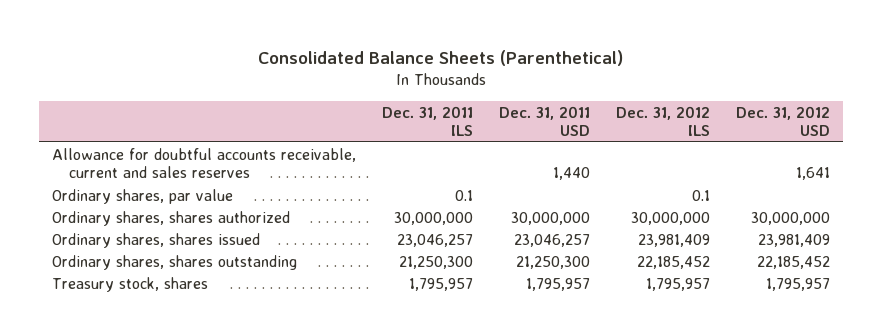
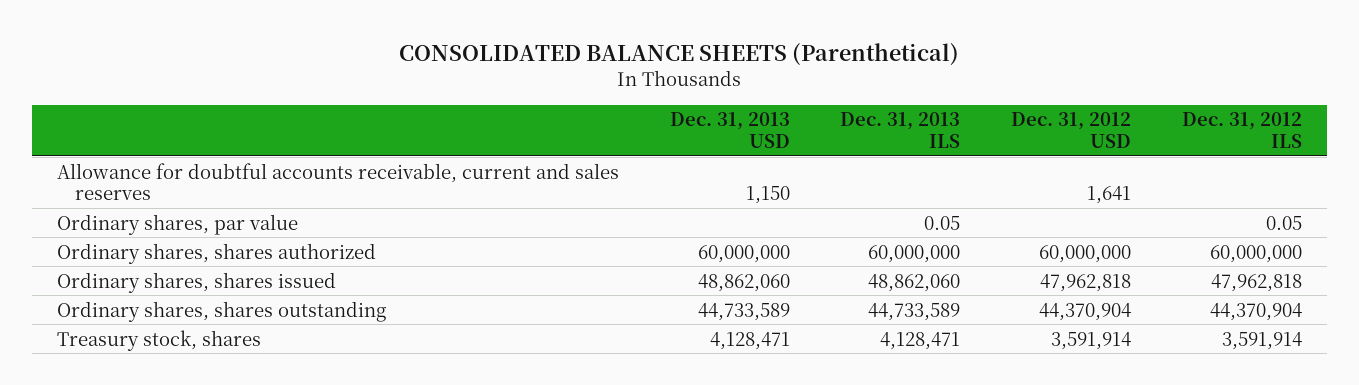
[257,49,623,66] Consolidated Balance Sheets (Parenthetical) -> [399,42,960,66] CONSOLIDATED BALANCE SHEETS (Parenthetical)
[382,105,474,137] Dec. 31, 2011 ILS -> none
[498,105,590,137] Dec. 31, 2011 USD -> none
none -> [669,112,790,149] Dec. 31, 2013 USD
none -> [840,112,961,149] Dec. 31, 2013 ILS
[691,189,710,201] 0.1 -> [1265,215,1302,230] 0.05
[630,211,710,225] 30,000,000 -> [1209,244,1302,263] 60,000,000
[750,211,830,225] 30,000,000 -> [1039,244,1132,263] 60,000,000
[637,233,710,247] 23,981,409 -> [1210,273,1302,292] 47,962,818
[757,233,830,247] 23,981,409 -> [1040,273,1132,292] 47,962,818
[636,255,710,269] 22,185,452 -> [1209,302,1302,321] 44,370,904
[756,255,830,269] 22,185,452 -> [1039,302,1132,321] 44,370,904
[645,277,710,291] 1,795,957 -> [1221,331,1302,350] 3,591,914
[765,277,830,291] 1,795,957 -> [1051,331,1132,350] 3,591,914

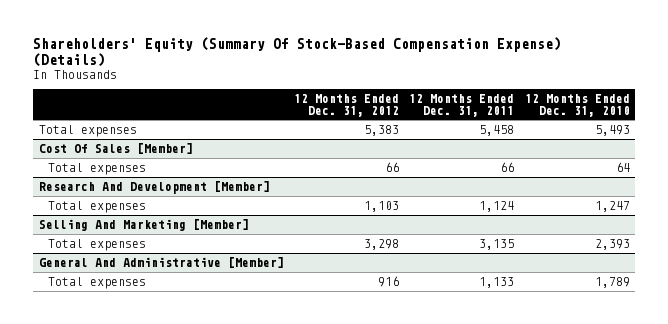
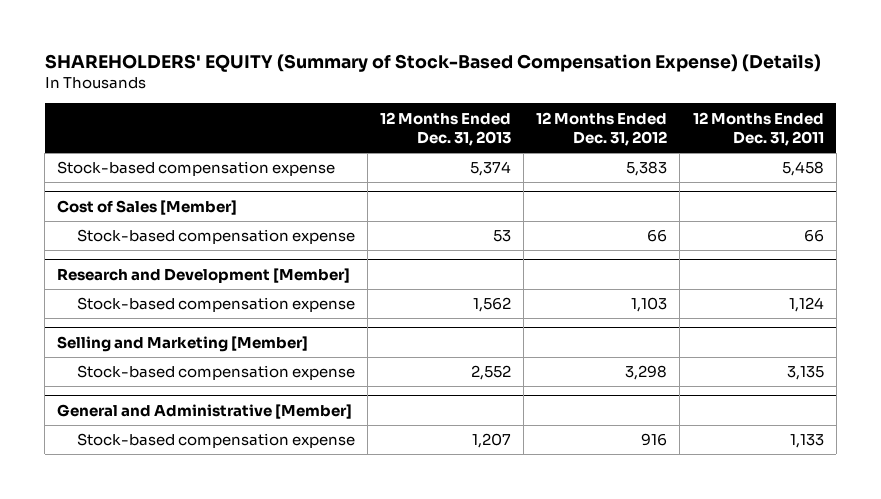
[33,37,562,67] Shareholders' Equity (Summary Of Stock-Based Compensation Expense) (Details) -> [44,54,821,73] SHAREHOLDERS' EQUITY (Summary of Stock-Based Compensation Expense) (Details)
[524,93,630,117] 12 Months Ended Dec. 31, 2010 -> none
none -> [380,111,512,147] 12 Months Ended Dec. 31, 2013
[38,125,137,138] Total expenses -> [57,161,336,177] Stock-based compensation expense
[38,143,193,155] Cost Of Sales [Member] -> [57,199,238,215] Cost of Sales [Member]
[48,163,147,176] Total expenses -> [76,229,355,245] Stock-based compensation expense
[38,181,270,195] Research And Development [Member] -> [57,267,351,283] Research and Development [Member]
[48,201,147,214] Total expenses -> [76,297,355,313] Stock-based compensation expense
[38,219,249,232] Selling And Marketing [Member] -> [57,335,309,352] Selling and Marketing [Member]
[48,239,147,252] Total expenses -> [76,365,355,381] Stock-based compensation expense
[38,257,284,269] General And Administrative [Member] -> [57,403,353,419] General and Administrative [Member]
[48,277,147,290] Total expenses -> [76,433,355,449] Stock-based compensation expense

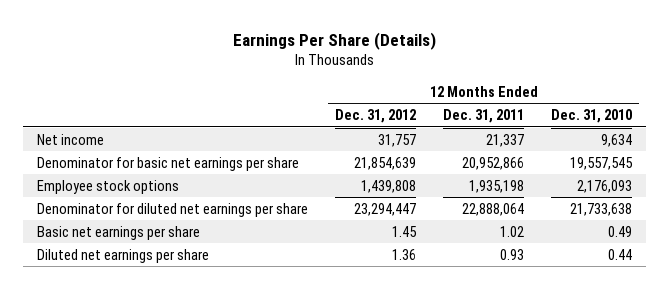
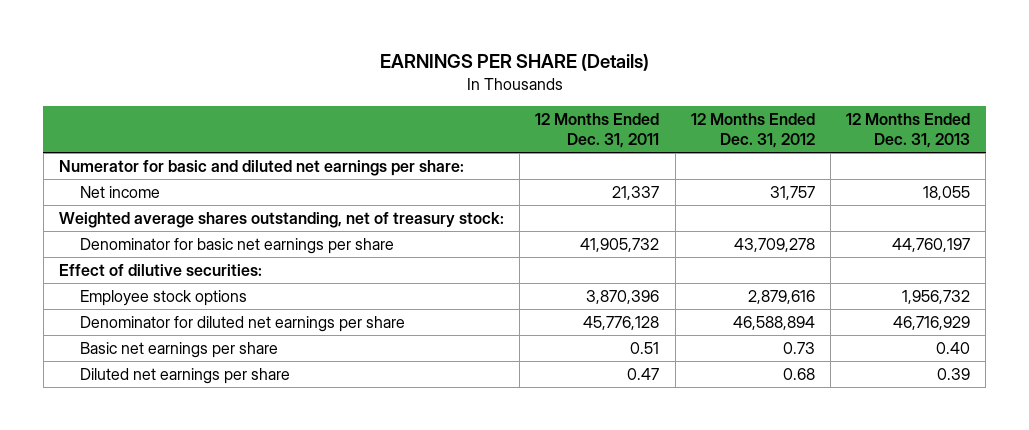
[232,31,436,50] Earnings Per Share (Details) -> [379,54,649,72] EARNINGS PER SHARE (Details)
[551,109,633,124] Dec. 31, 2010 -> none
none -> [846,112,971,149] 12 Months Ended Dec. 31, 2013
none -> [59,159,465,176] Numerator for basic and diluted net earnings per share:
none -> [59,211,505,228] Weighted average shares outstanding, net of treasury stock:
[353,156,416,170] 21,854,639 -> [733,237,815,252] 43,709,278
[462,156,525,170] 20,952,866 -> [580,237,660,252] 41,905,732
none -> [59,263,263,276] Effect of dilutive securities:
[360,179,416,193] 1,439,808 -> [747,289,815,304] 2,879,616
[469,179,525,193] 1,935,198 -> [586,289,660,304] 3,870,396
[353,202,416,216] 23,294,447 -> [732,315,815,330] 46,588,894
[462,202,525,216] 22,888,064 -> [583,315,660,330] 45,776,128
[391,225,417,237] 1.45 -> [782,341,815,354] 0.73
[500,225,525,237] 1.02 -> [630,341,660,354] 0.51
[391,248,416,260] 1.36 -> [782,367,815,380] 0.68
[500,248,525,260] 0.93 -> [627,367,660,380] 0.47

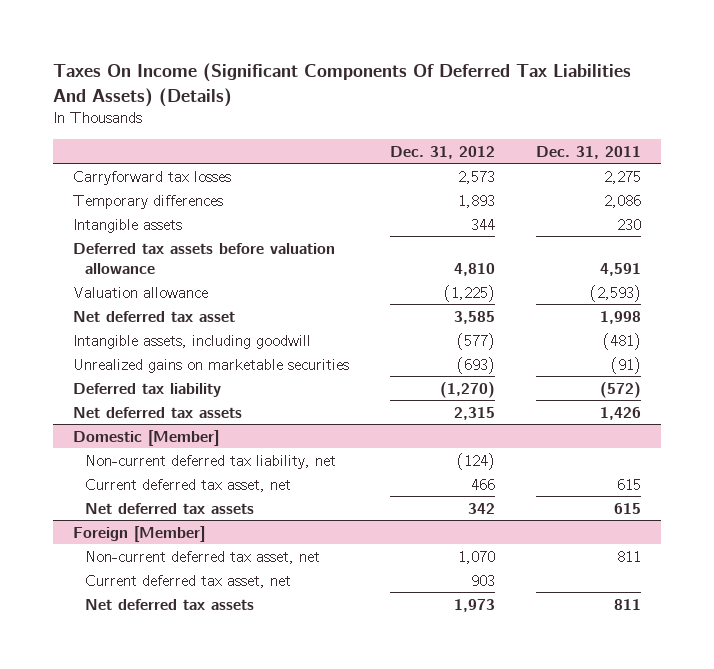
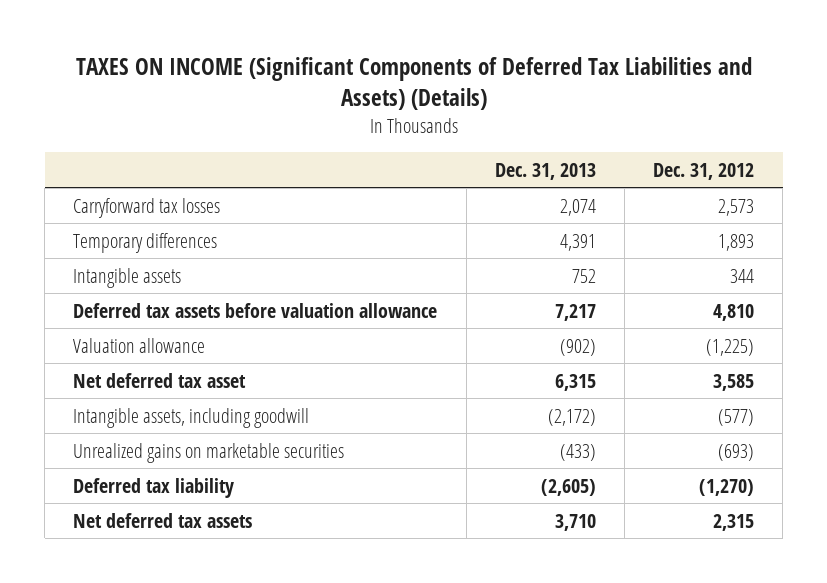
[52,63,631,107] Taxes On Income (Significant Components Of Deferred Tax Liabilities And Assets) (Details) -> [75,57,752,110] TAXES ON INCOME (Significant Components of Deferred Tax Liabilities and Assets) (Details)
[535,145,641,159] Dec. 31, 2011 -> none
none -> [494,162,596,180] Dec. 31, 2013
[73,429,220,446] Domestic [Member] -> none
[85,454,337,469] Non-current deferred tax liability, net -> none
[85,478,292,492] Current deferred tax asset, net -> none
[85,502,255,514] Net deferred tax assets -> none
[73,525,206,542] Foreign [Member] -> none
[85,550,321,564] Non-current deferred tax asset, net -> none
[85,574,292,588] Current deferred tax asset, net -> none
[85,598,255,610] Net deferred tax assets -> none

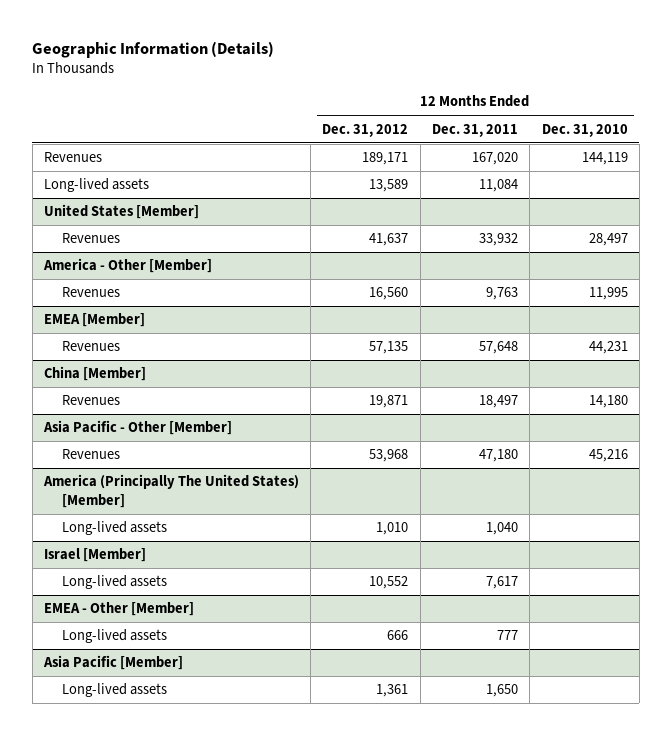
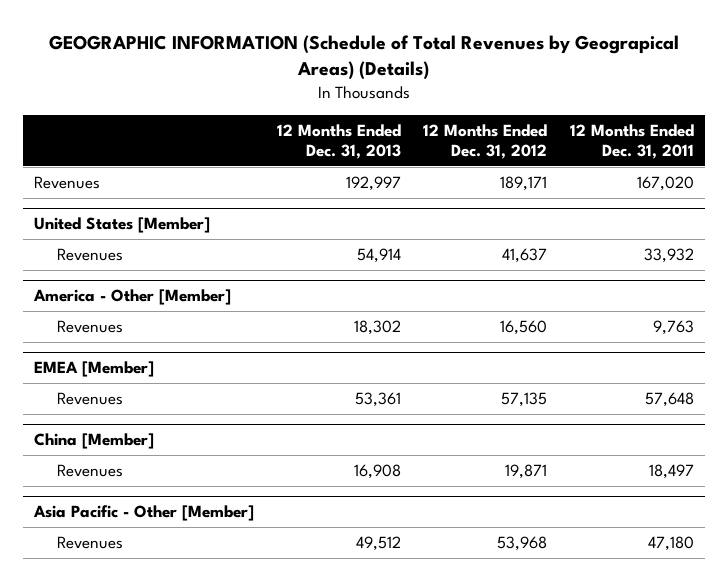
[32,41,275,59] Geographic Information (Details) -> [48,34,679,81] GEOGRAPHIC INFORMATION (Schedule of Total Revenues by Geograpical Areas) (Details)
[541,123,628,137] Dec. 31, 2010 -> none
none -> [276,123,401,160] 12 Months Ended Dec. 31, 2013
[43,178,149,193] Long-lived assets -> none
[42,474,299,508] America (Principally The United States) [Member] -> none
[62,521,168,536] Long-lived assets -> none
[43,548,146,563] Israel [Member] -> none
[62,575,168,590] Long-lived assets -> none
[43,602,194,617] EMEA - Other [Member] -> none
[62,629,168,644] Long-lived assets -> none
[42,655,183,671] Asia Pacific [Member] -> none
[62,683,168,698] Long-lived assets -> none

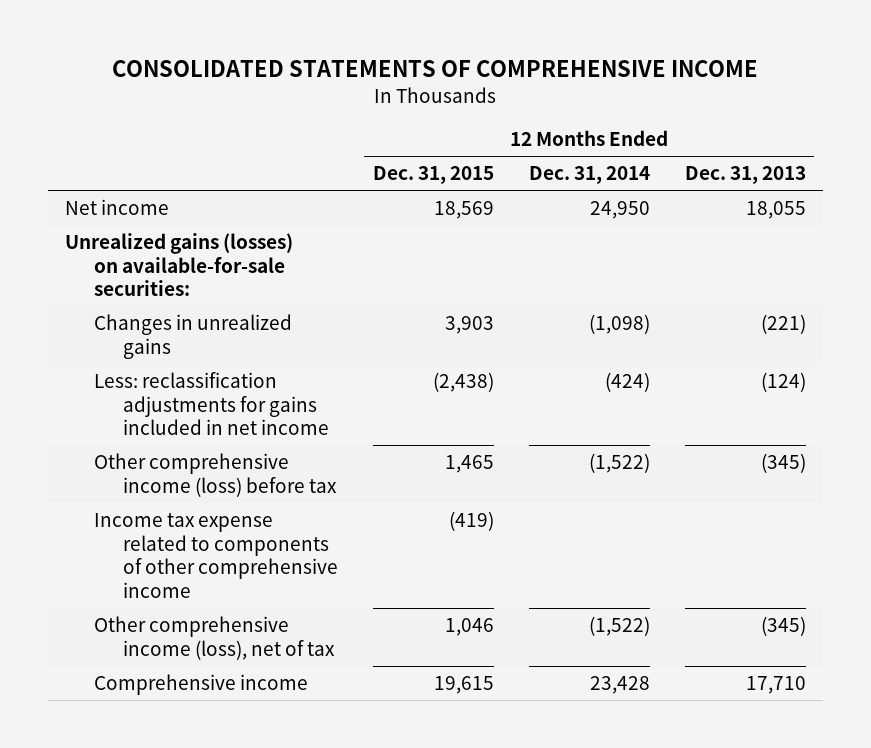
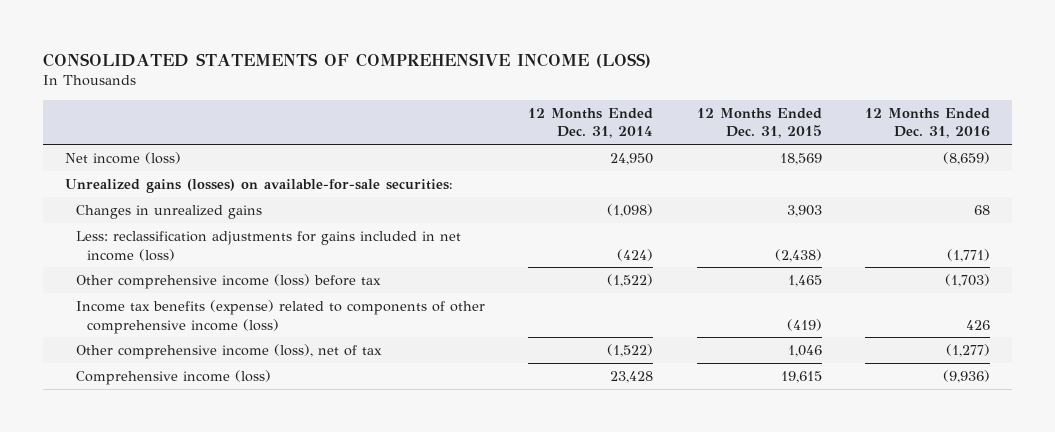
[112,60,759,78] CONSOLIDATED STATEMENTS OF COMPREHENSIVE INCOME -> [42,52,651,68] CONSOLIDATED STATEMENTS OF COMPREHENSIVE INCOME (LOSS)
[684,166,806,185] Dec. 31, 2013 -> none
none -> [865,107,991,139] 12 Months Ended Dec. 31, 2016
[65,199,170,216] Net income -> [64,151,181,164] Net income (loss)
[94,372,330,436] Less: reclassification adjustments for gains included in net income -> [75,230,461,261] Less: reclassification adjustments for gains included in net income (loss)
[94,513,339,598] Income tax expense related to components of other comprehensive income -> [75,299,485,334] Income tax benefits (expense) related to components of other comprehensive income (loss)
[94,674,309,696] Comprehensive income -> [75,369,271,385] Comprehensive income (loss)

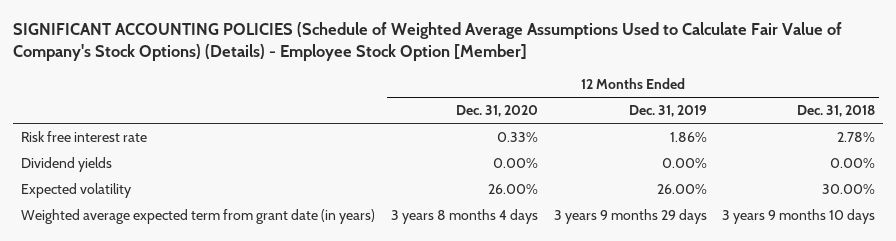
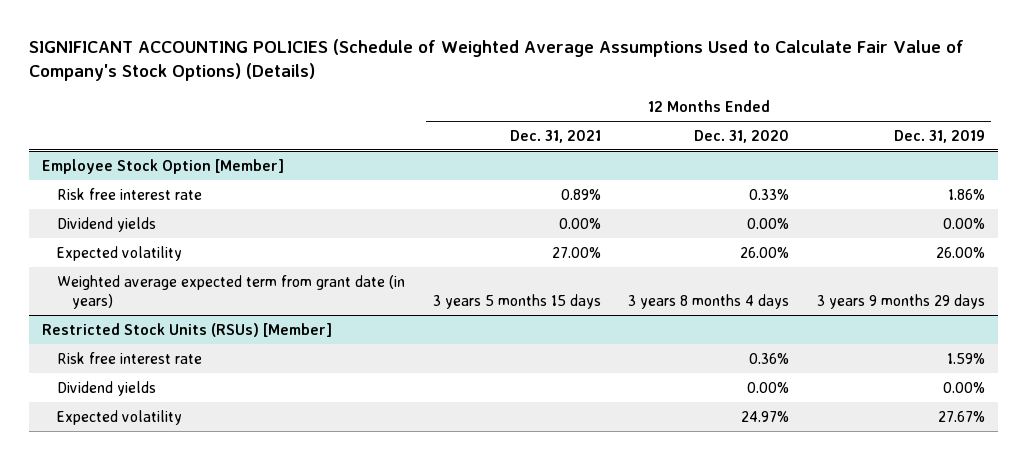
[12,21,842,61] SIGNIFICANT ACCOUNTING POLICIES (Schedule of Weighted Average Assumptions Used to Calculate Fair Value of Company's Stock Options) (Details) - Employee Stock Option [Member] -> [28,38,964,81] SIGNIFICANT ACCOUNTING POLICIES (Schedule of Weighted Average Assumptions Used to Calculate Fair Value of Company's Stock Options) (Details)
[797,104,876,117] Dec. 31, 2018 -> none
none -> [509,129,601,143] Dec. 31, 2021
none -> [42,158,285,174] Employee Stock Option [Member]
none -> [42,322,333,337] Restricted Stock Units (RSUs) [Member]
none -> [57,351,203,364] Risk free interest rate
none -> [57,380,157,396] Dividend yields
none -> [57,409,183,425] Expected volatility

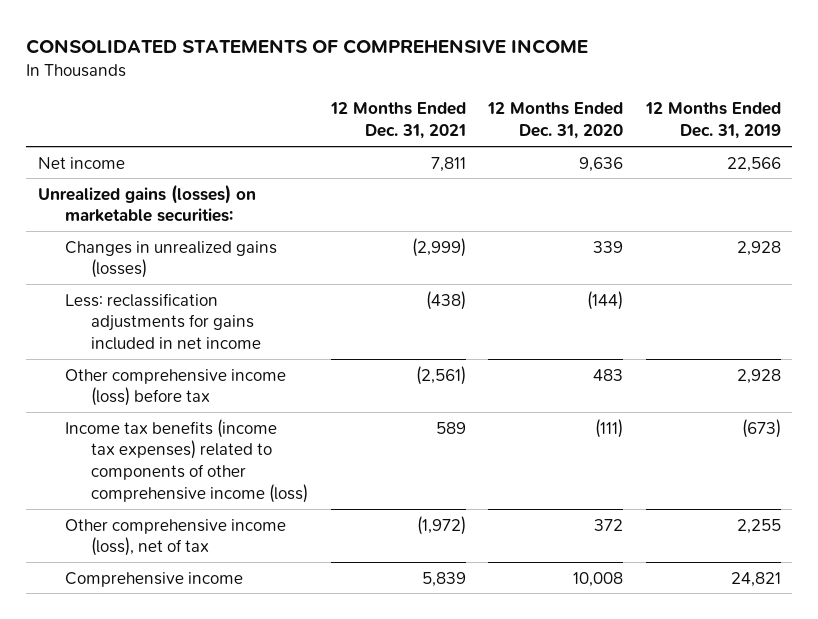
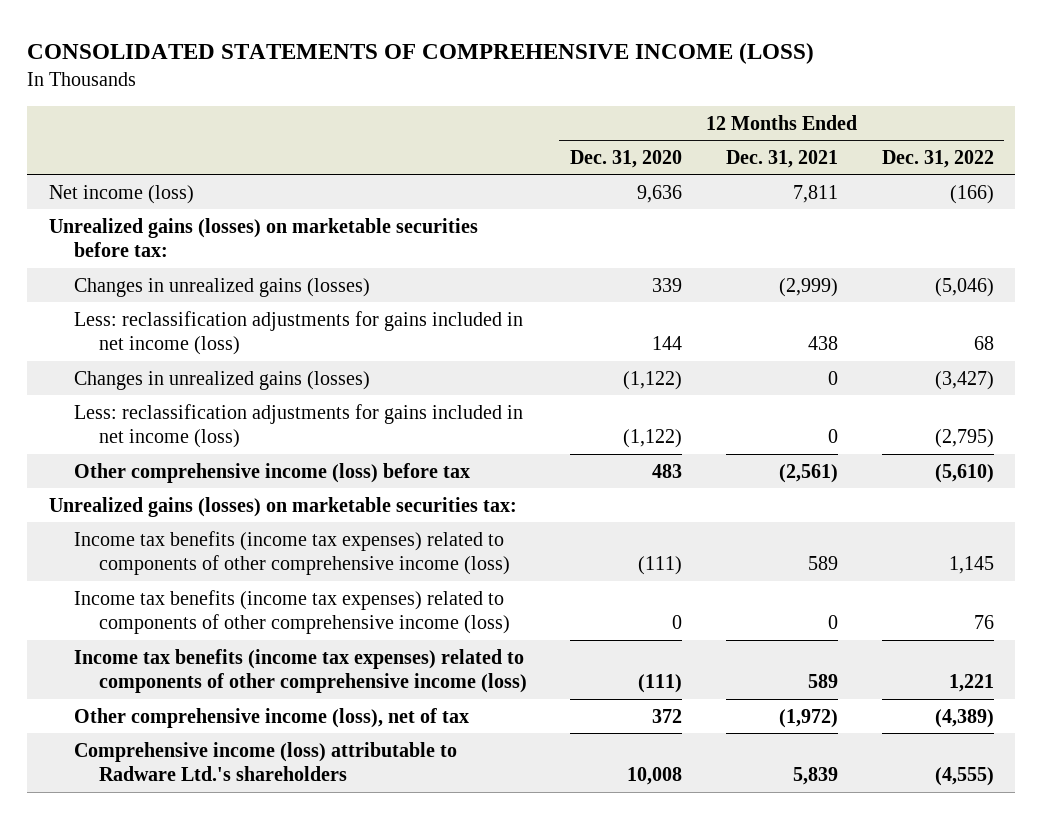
[26,38,589,54] CONSOLIDATED STATEMENTS OF COMPREHENSIVE INCOME -> [27,42,815,64] CONSOLIDATED STATEMENTS OF COMPREHENSIVE INCOME (LOSS)
[644,102,781,140] 12 Months Ended Dec. 31, 2019 -> none
none -> [881,149,994,168] Dec. 31, 2022
[37,156,125,169] Net income -> [49,184,195,204] Net income (loss)
[37,183,256,223] Unrealized gains (losses) on marketable securities: -> [49,217,479,258] Unrealized gains (losses) on marketable securities before tax:
[64,292,262,351] Less: reclassification adjustments for gains included in net income -> [74,310,524,356] Less: reclassification adjustments for gains included in net income (loss)
[425,290,466,310] (438) -> [807,336,838,351] 438
[587,290,624,310] (144) -> [652,336,683,351] 144
none -> [74,370,371,390] Changes in unrealized gains (losses)
none -> [74,403,524,449] Less: reclassification adjustments for gains included in net income (loss)
none -> [49,496,518,517] Unrealized gains (losses) on marketable securities tax:
none -> [74,589,510,635] Income tax benefits (income tax expenses) related to components of other comprehensive income (loss)
none -> [74,648,527,694] Income tax benefits (income tax expenses) related to components of other comprehensive income (loss)
[64,571,243,587] Comprehensive income -> [74,741,458,782] Comprehensive income (loss) attributable to Radware Ltd.'s shareholders

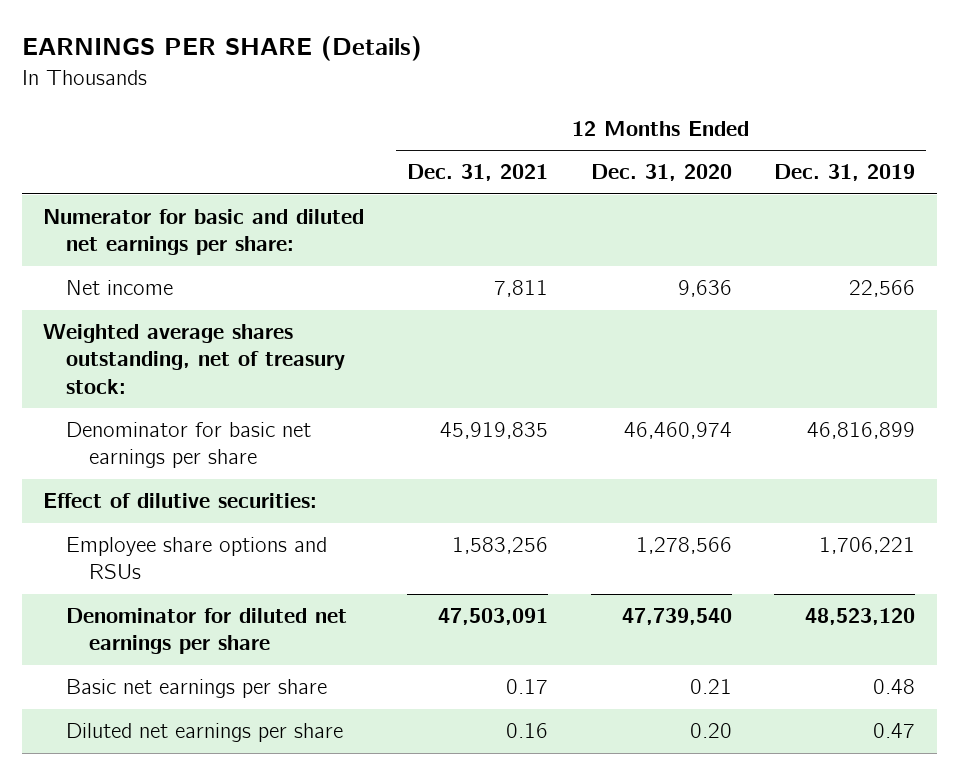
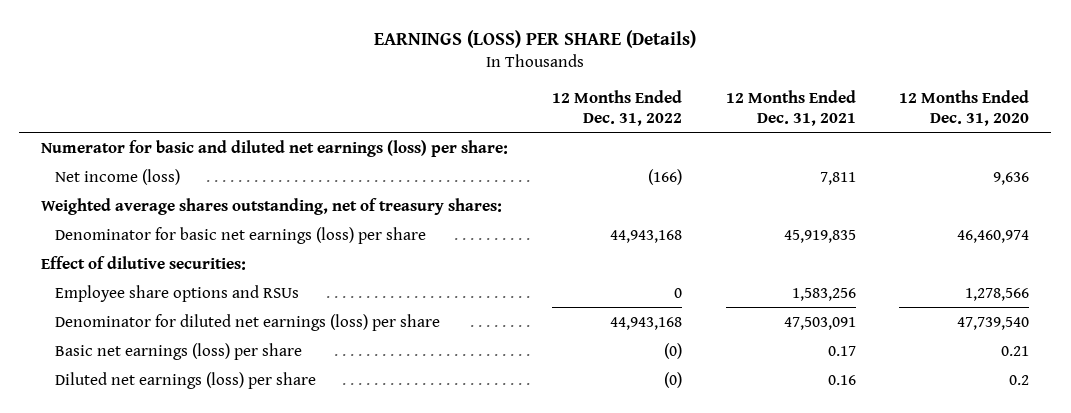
[21,36,422,62] EARNINGS PER SHARE (Details) -> [374,29,697,48] EARNINGS (LOSS) PER SHARE (Details)
[774,164,916,182] Dec. 31, 2019 -> none
none -> [551,90,682,126] 12 Months Ended Dec. 31, 2022
[43,209,365,256] Numerator for basic and diluted net earnings per share: -> [41,139,509,157] Numerator for basic and diluted net earnings (loss) per share:
[65,280,173,296] Net income -> [55,168,181,185] Net income (loss)
[43,324,345,394] Weighted average shares outstanding, net of treasury stock: -> [41,197,503,215] Weighted average shares outstanding, net of treasury shares:
[65,422,311,469] Denominator for basic net earnings per share -> [55,226,427,244] Denominator for basic net earnings (loss) per share
[65,608,347,655] Denominator for diluted net earnings per share -> [55,313,441,331] Denominator for diluted net earnings (loss) per share
[65,679,327,699] Basic net earnings per share -> [55,342,303,360] Basic net earnings (loss) per share
[65,723,343,743] Diluted net earnings per share -> [55,371,317,389] Diluted net earnings (loss) per share
[689,723,732,739] 0.20 -> [1009,374,1030,385] 0.2

